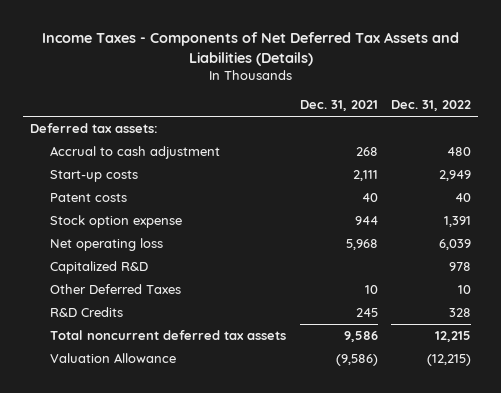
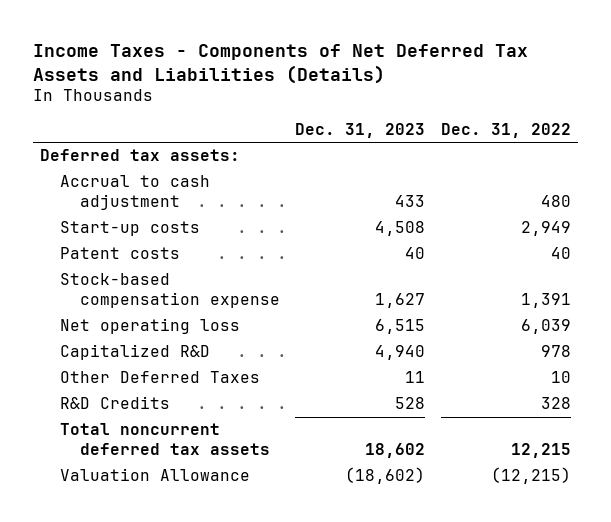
[299,100,378,112] Dec. 31, 2021 -> none
none -> [295,123,426,139] Dec. 31, 2023
[50,215,183,229] Stock option expense -> [59,273,280,309] Stock-based compensation expense

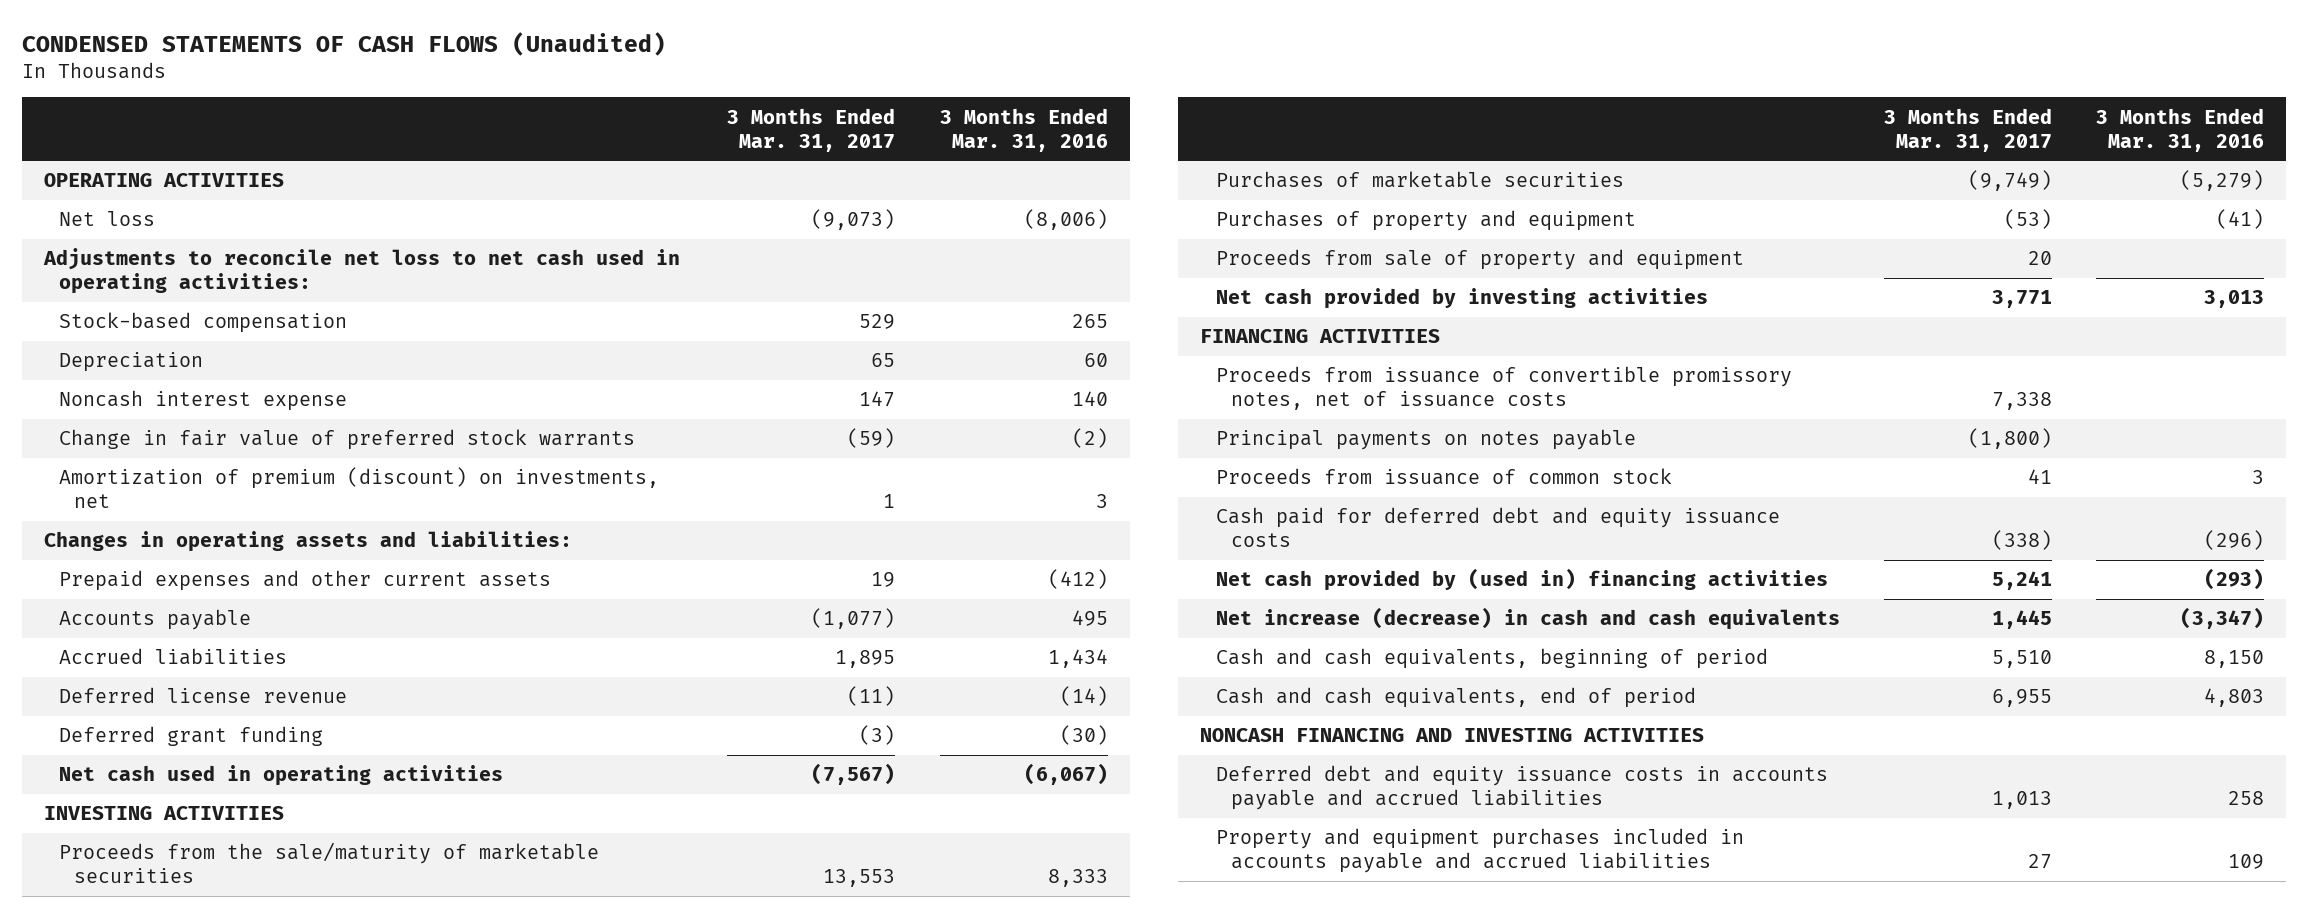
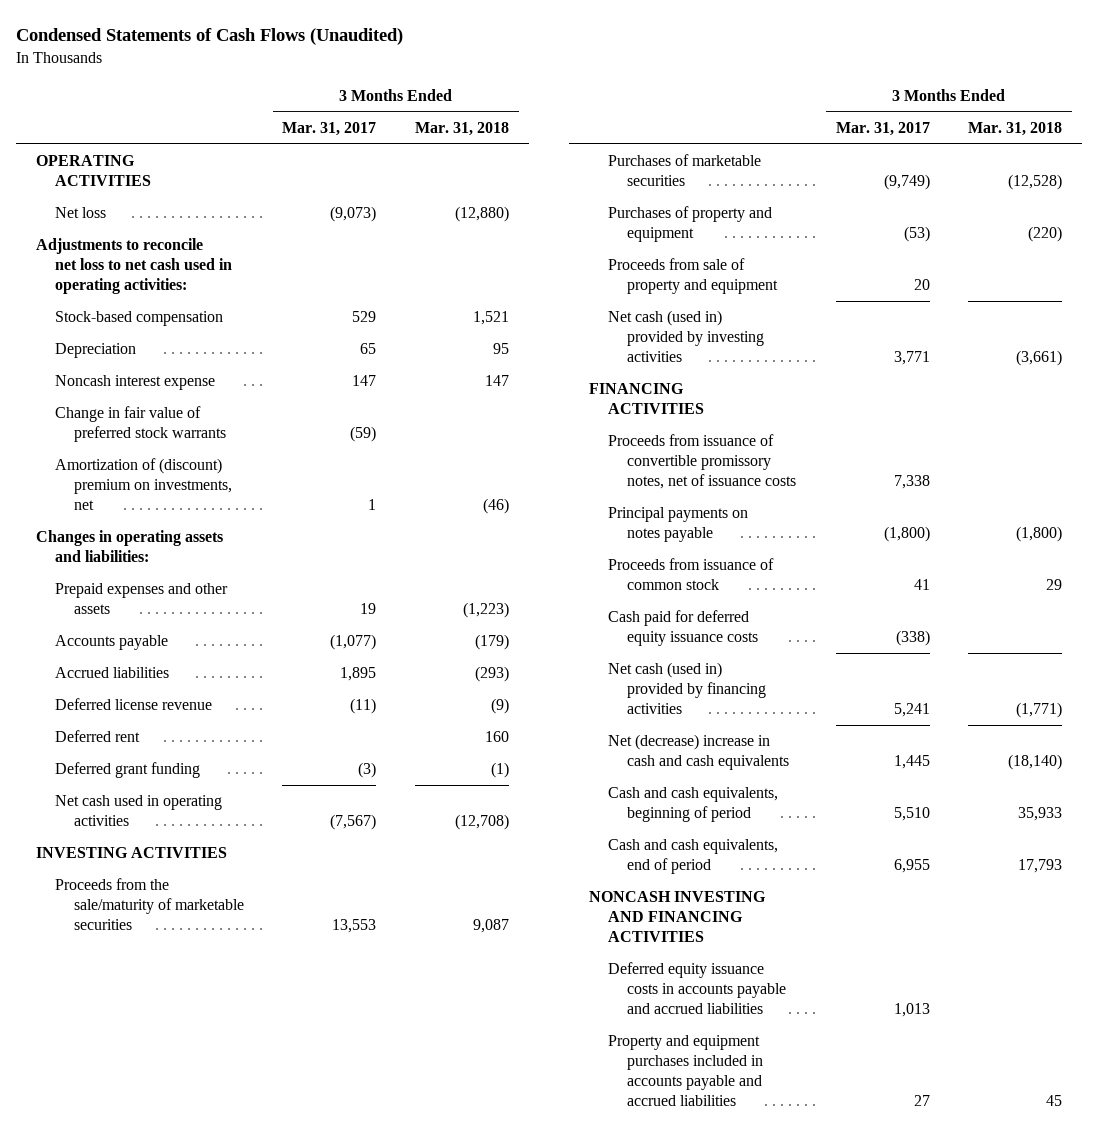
[21,31,666,56] CONDENSED STATEMENTS OF CASH FLOWS (Unaudited) -> [16,28,404,46] Condensed Statements of Cash Flows (Unaudited)
[939,107,1108,152] 3 Months Ended Mar. 31, 2016 -> none
none -> [415,122,510,137] Mar. 31, 2018
[59,467,660,509] Amortization of premium (discount) on investments, net -> [54,458,232,510] Amortization of (discount) premium on investments, net
[59,570,552,592] Prepaid expenses and other current assets -> [54,583,228,615] Prepaid expenses and other assets
none -> [54,730,140,743] Deferred rent
[1215,288,1708,310] Net cash provided by investing activities -> [607,310,764,362] Net cash (used in) provided by investing activities
[1215,507,1780,548] Cash paid for deferred debt and equity issuance costs -> [607,610,758,647] Cash paid for deferred equity issuance costs
[1215,568,1828,592] Net cash provided by (used in) financing activities -> [607,662,766,714] Net cash (used in) provided by financing activities
[1215,607,1840,631] Net increase (decrease) in cash and cash equivalents -> [607,734,789,771] Net (decrease) increase in cash and cash equivalents
[1200,728,1705,743] NONCASH FINANCING AND INVESTING ACTIVITIES -> [588,891,766,942] NONCASH INVESTING AND FINANCING ACTIVITIES
[1215,765,1828,811] Deferred debt and equity issuance costs in accounts payable and accrued liabilities -> [607,962,786,1014] Deferred equity issuance costs in accounts payable and accrued liabilities

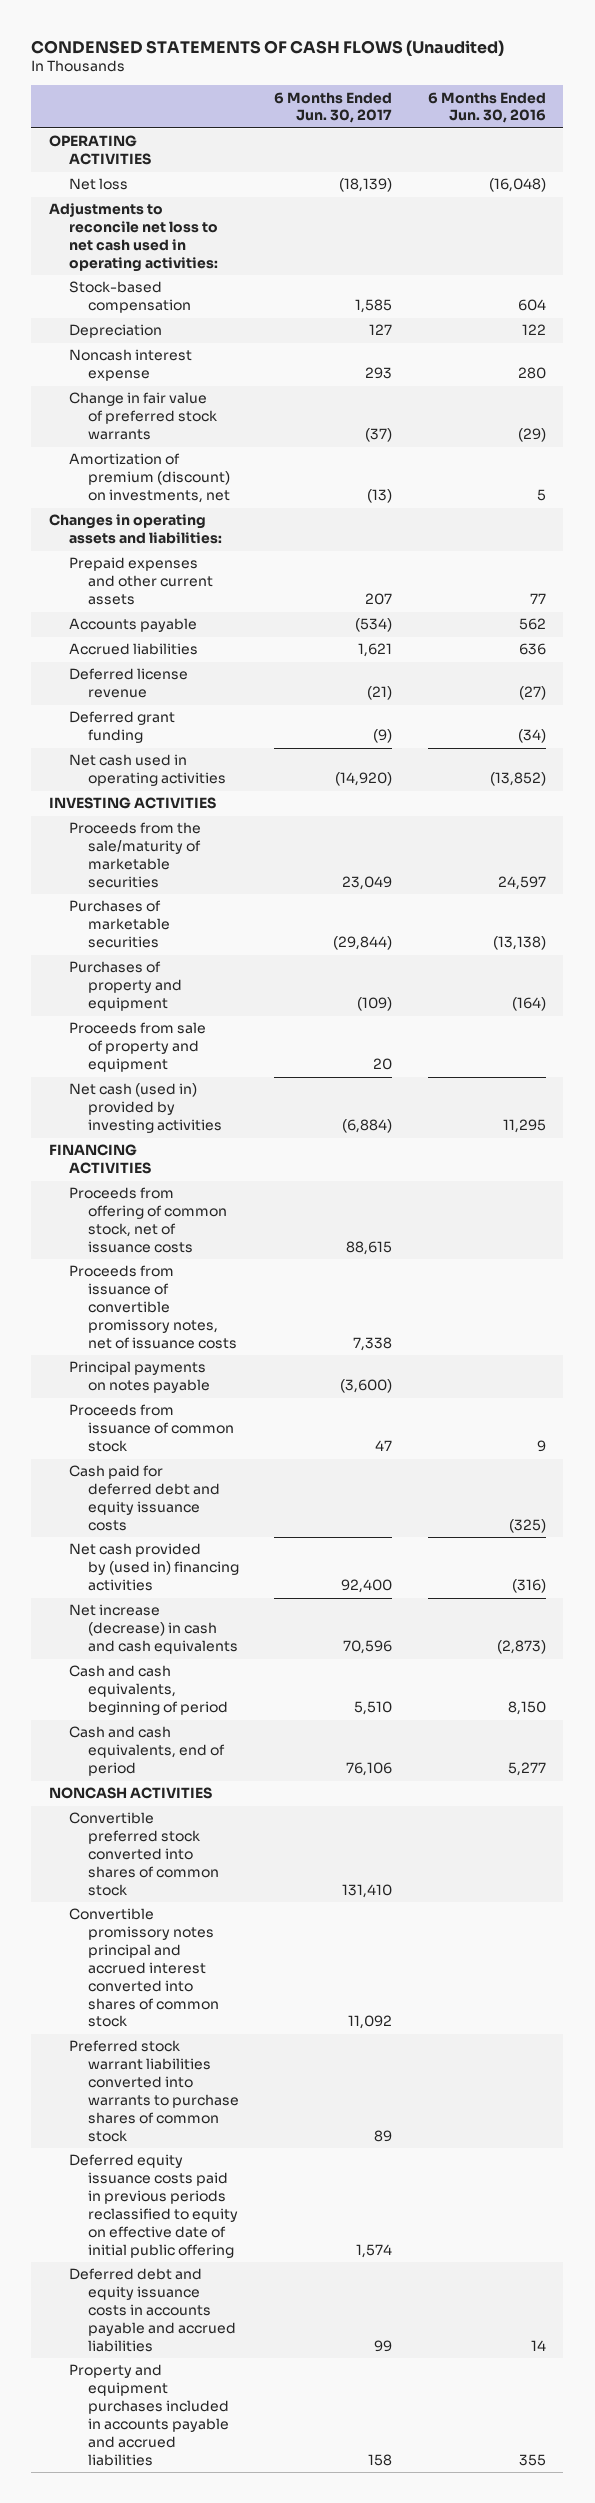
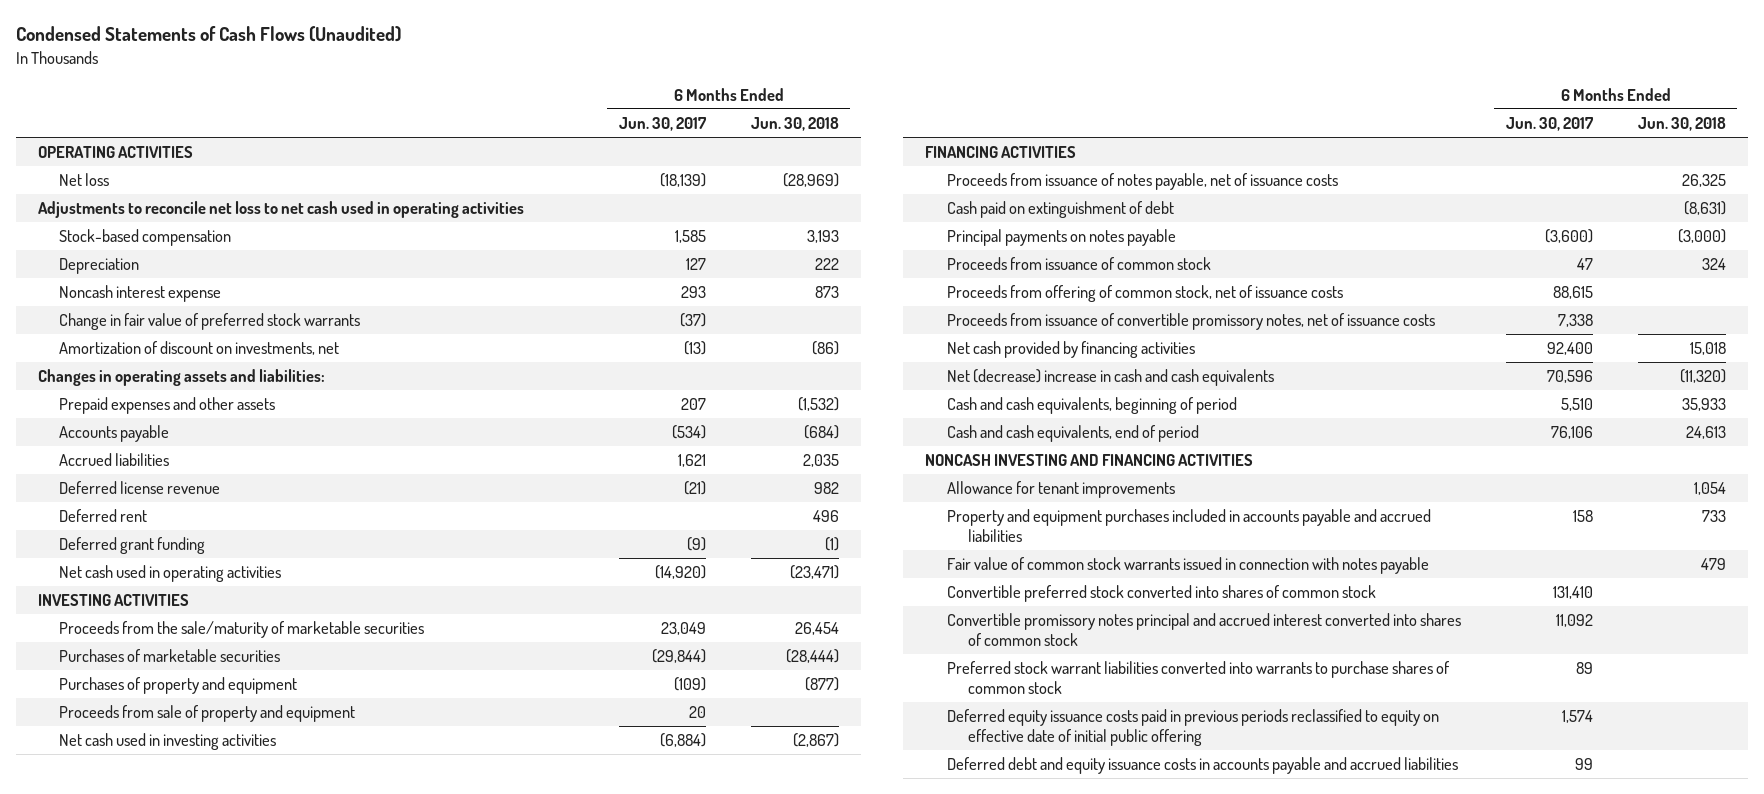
[31,39,505,56] CONDENSED STATEMENTS OF CASH FLOWS (Unaudited) -> [15,26,401,43] Condensed Statements of Cash Flows (Unaudited)
[427,91,546,124] 6 Months Ended Jun. 30, 2016 -> none
none -> [750,117,839,132] Jun. 30, 2018
[48,203,218,272] Adjustments to reconcile net loss to net cash used in operating activities: -> [38,201,525,219] Adjustments to reconcile net loss to net cash used in operating activities
[68,453,231,504] Amortization of premium (discount) on investments, net -> [59,341,340,356] Amortization of discount on investments, net
[68,557,214,606] Prepaid expenses and other current assets -> [59,397,276,415] Prepaid expenses and other assets
none -> [59,509,148,523] Deferred rent
[68,1083,223,1134] Net cash (used in) provided by investing activities -> [59,733,277,751] Net cash used in investing activities
none -> [946,173,1338,191] Proceeds from issuance of notes payable, net of issuance costs
none -> [946,201,1174,219] Cash paid on extinguishment of debt
[68,1465,221,1531] Cash paid for deferred debt and equity issuance costs -> none
[68,1187,228,1253] Proceeds from offering of common stock, net of issuance costs -> [946,285,1343,303] Proceeds from offering of common stock, net of issuance costs
[68,1265,238,1349] Proceeds from issuance of convertible promissory notes, net of issuance costs -> [946,313,1435,331] Proceeds from issuance of convertible promissory notes, net of issuance costs
[68,1543,240,1592] Net cash provided by (used in) financing activities -> [946,341,1195,359] Net cash provided by financing activities
[68,1604,239,1655] Net increase (decrease) in cash and cash equivalents -> [946,369,1274,387] Net (decrease) increase in cash and cash equivalents
[48,1787,212,1800] NONCASH ACTIVITIES -> none
none -> [925,454,1254,467] NONCASH INVESTING AND FINANCING ACTIVITIES
none -> [946,481,1175,499] Allowance for tenant improvements
[68,2364,230,2466] Property and equipment purchases included in accounts payable and accrued liabilities -> [946,509,1431,543] Property and equipment purchases included in accounts payable and accrued liabilities
none -> [946,557,1429,575] Fair value of common stock warrants issued in connection with notes payable

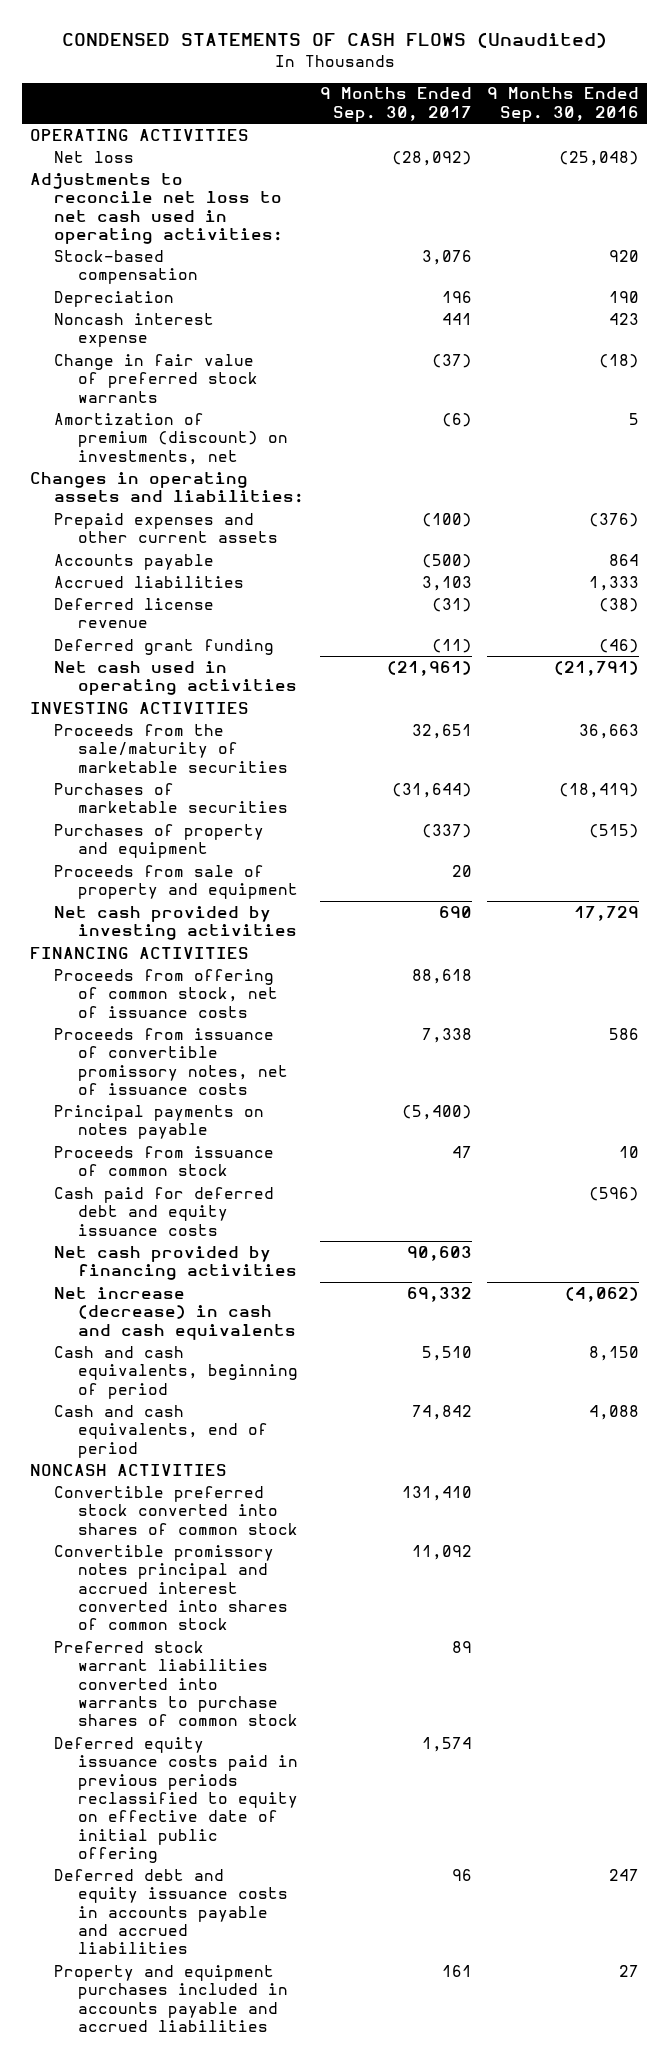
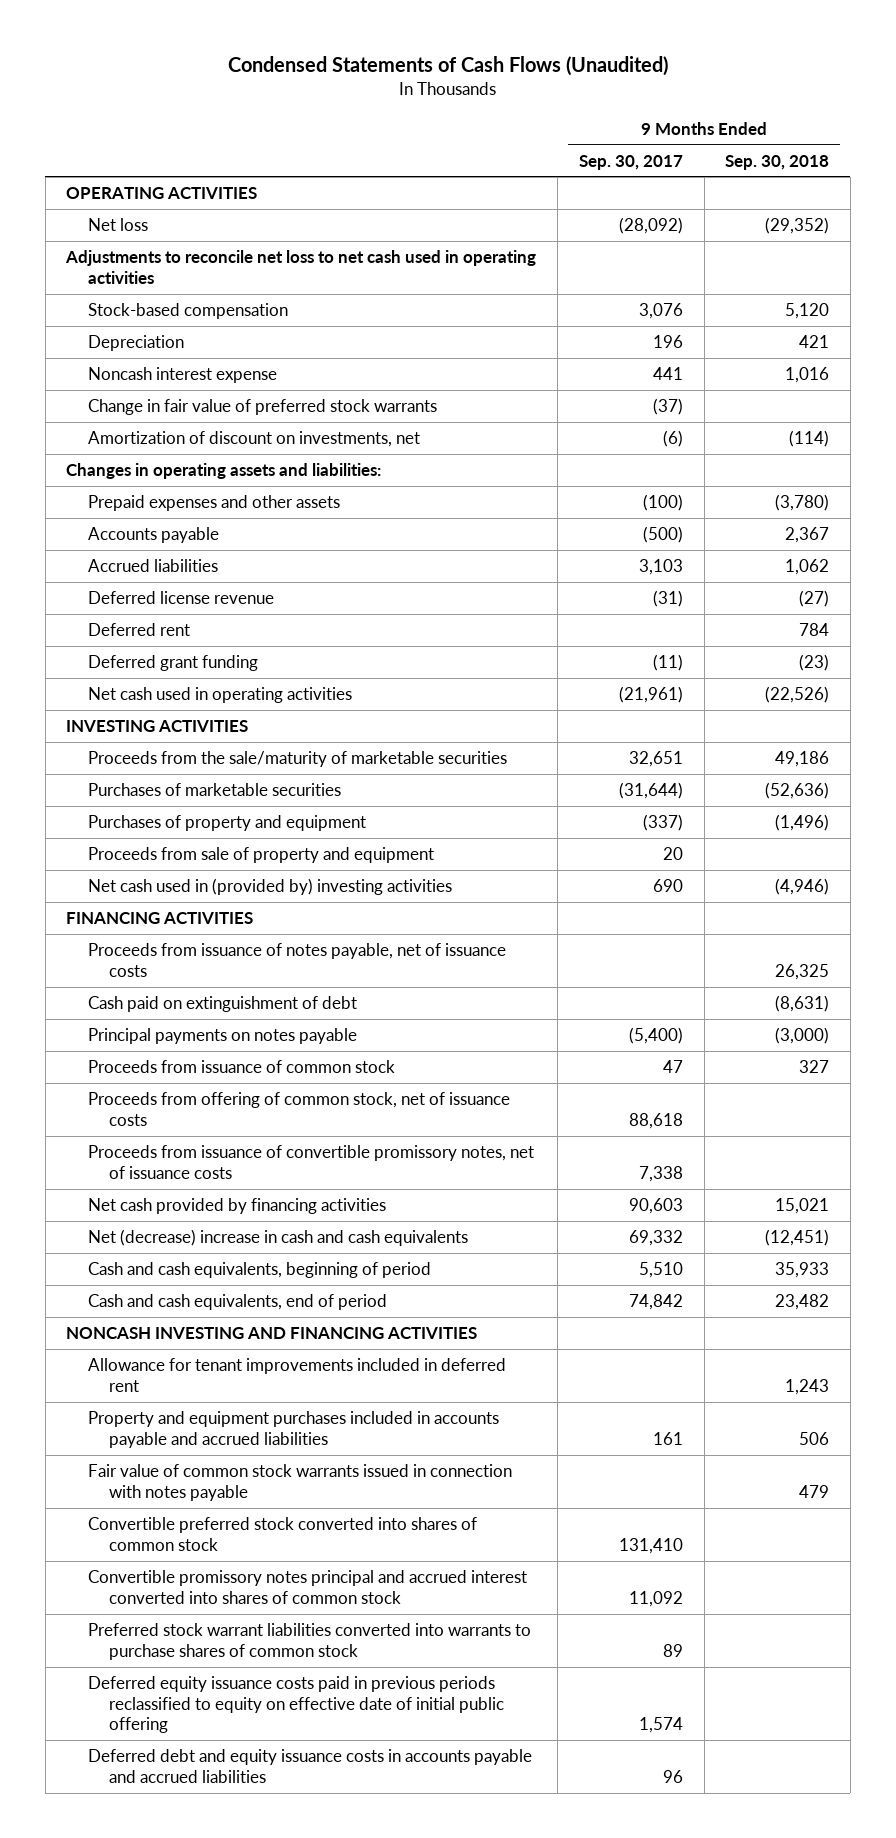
[61,32,607,49] CONDENSED STATEMENTS OF CASH FLOWS (Unaudited) -> [227,55,668,76] Condensed Statements of Cash Flows (Unaudited)
[487,87,640,122] 9 Months Ended Sep. 30, 2016 -> none
none -> [725,154,830,170] Sep. 30, 2018
[30,172,284,245] Adjustments to reconcile net loss to net cash used in operating activities: -> [65,250,537,284] Adjustments to reconcile net loss to net cash used in operating activities
[54,412,288,465] Amortization of premium (discount) on investments, net -> [87,431,420,448] Amortization of discount on investments, net
[54,512,278,544] Prepaid expenses and other current assets -> [87,495,340,512] Prepaid expenses and other assets
none -> [87,623,190,637] Deferred rent
[54,905,297,941] Net cash provided by investing activities -> [87,878,452,896] Net cash used in (provided by) investing activities
none -> [87,943,506,977] Proceeds from issuance of notes payable, net of issuance costs
none -> [87,996,357,1013] Cash paid on extinguishment of debt
[54,1186,275,1236] Cash paid for deferred debt and equity issuance costs -> none
[54,968,278,1018] Proceeds from offering of common stock, net of issuance costs -> [87,1092,510,1126] Proceeds from offering of common stock, net of issuance costs
[54,1027,288,1096] Proceeds from issuance of convertible promissory notes, net of issuance costs -> [87,1145,534,1179] Proceeds from issuance of convertible promissory notes, net of issuance costs
[54,1286,296,1340] Net increase (decrease) in cash and cash equivalents -> [87,1229,468,1247] Net (decrease) increase in cash and cash equivalents
[30,1463,228,1476] NONCASH ACTIVITIES -> none
none -> [66,1327,478,1340] NONCASH INVESTING AND FINANCING ACTIVITIES
none -> [87,1358,506,1392] Allowance for tenant improvements included in deferred rent
[54,1964,288,2033] Property and equipment purchases included in accounts payable and accrued liabilities -> [87,1411,499,1448] Property and equipment purchases included in accounts payable and accrued liabilities
none -> [87,1464,512,1501] Fair value of common stock warrants issued in connection with notes payable

